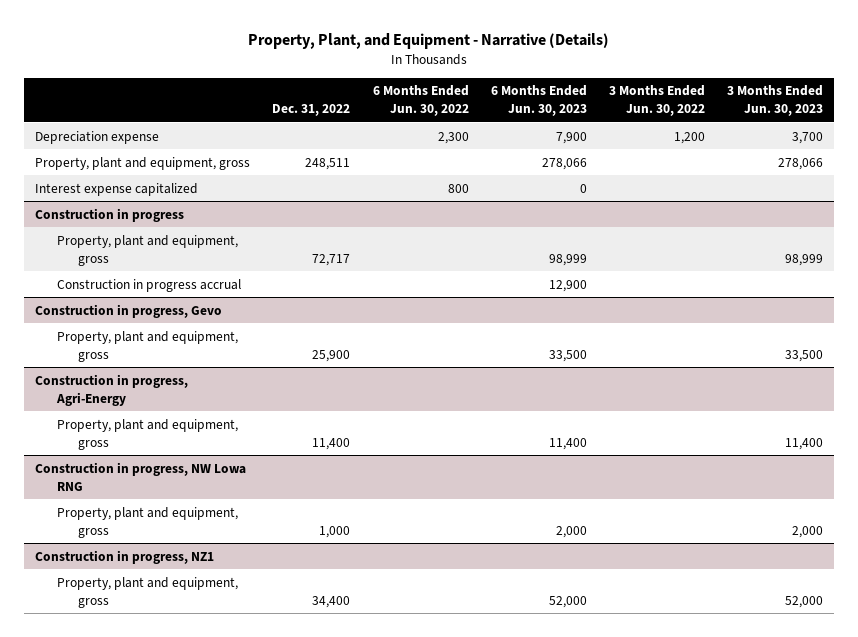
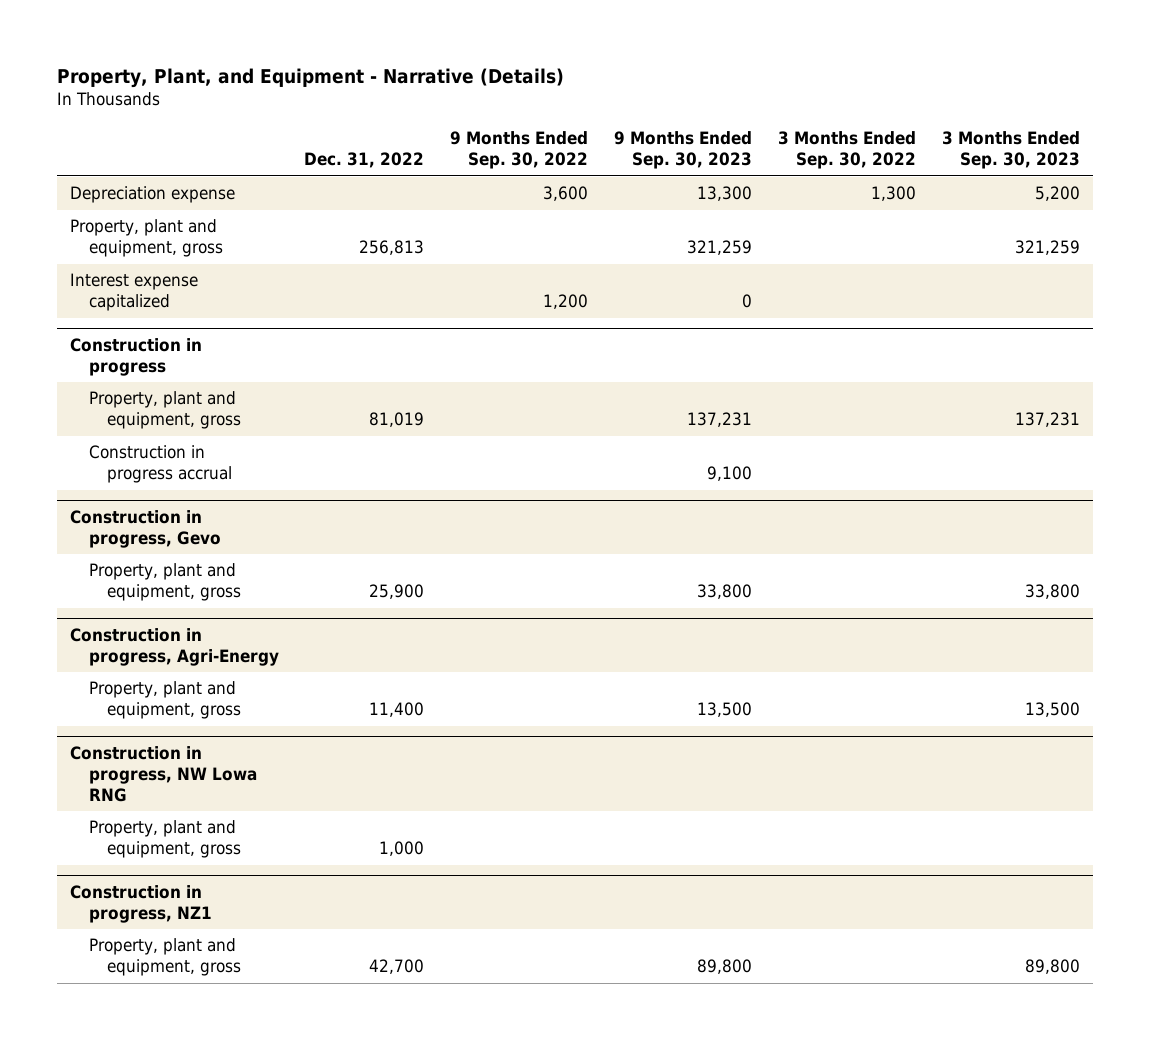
[372,85,469,117] 6 Months Ended Jun. 30, 2022 -> none
[490,85,587,117] 6 Months Ended Jun. 30, 2023 -> none
[609,85,706,117] 3 Months Ended Jun. 30, 2022 -> none
[727,85,824,117] 3 Months Ended Jun. 30, 2023 -> none
none -> [450,131,589,170] 9 Months Ended Sep. 30, 2022
none -> [614,131,753,170] 9 Months Ended Sep. 30, 2023
none -> [778,131,917,170] 3 Months Ended Sep. 30, 2022
none -> [941,131,1080,170] 3 Months Ended Sep. 30, 2023
[305,157,351,170] 248,511 -> [359,240,425,256] 256,813
[312,253,351,266] 72,717 -> [369,412,425,428] 81,019
[312,595,351,608] 34,400 -> [369,959,425,975] 42,700

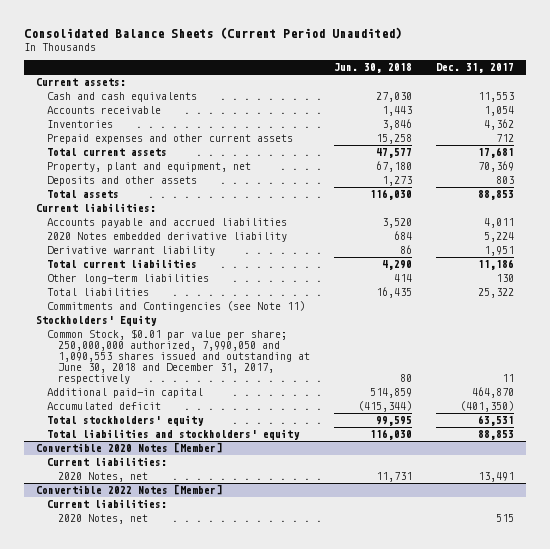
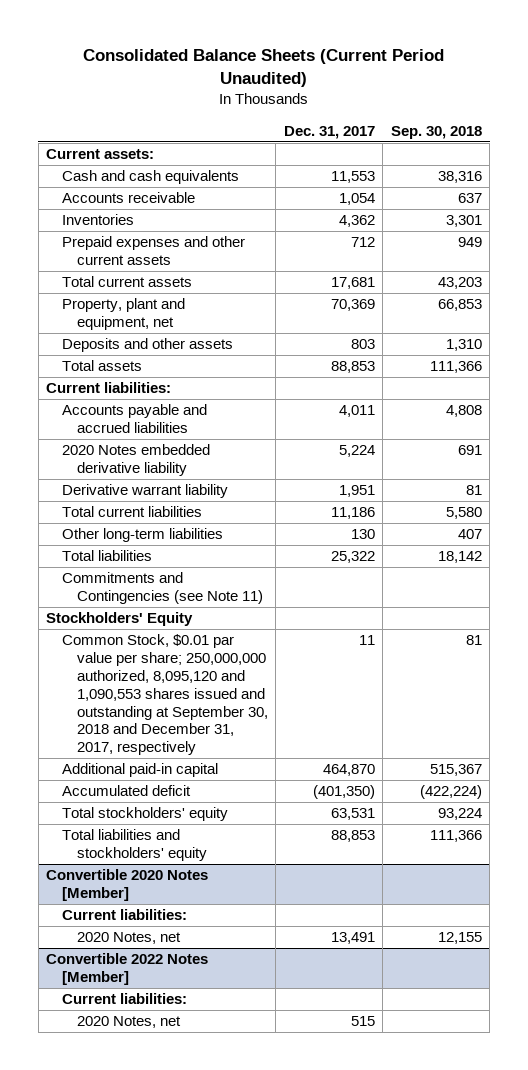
[333,63,412,74] Jun. 30, 2018 -> none
none -> [390,125,482,139] Sep. 30, 2018
[46,329,311,384] Common Stock, $0.01 par value per share; 250,000,000 authorized, 7,990,050 and 1,090,553 shares issued and outstanding at June 30, 2018 and December 31, 2017, respectively -> [61,634,268,756] Common Stock, $0.01 par value per share; 250,000,000 authorized, 8,095,120 and 1,090,553 shares issued and outstanding at September 30, 2018 and December 31, 2017, respectively

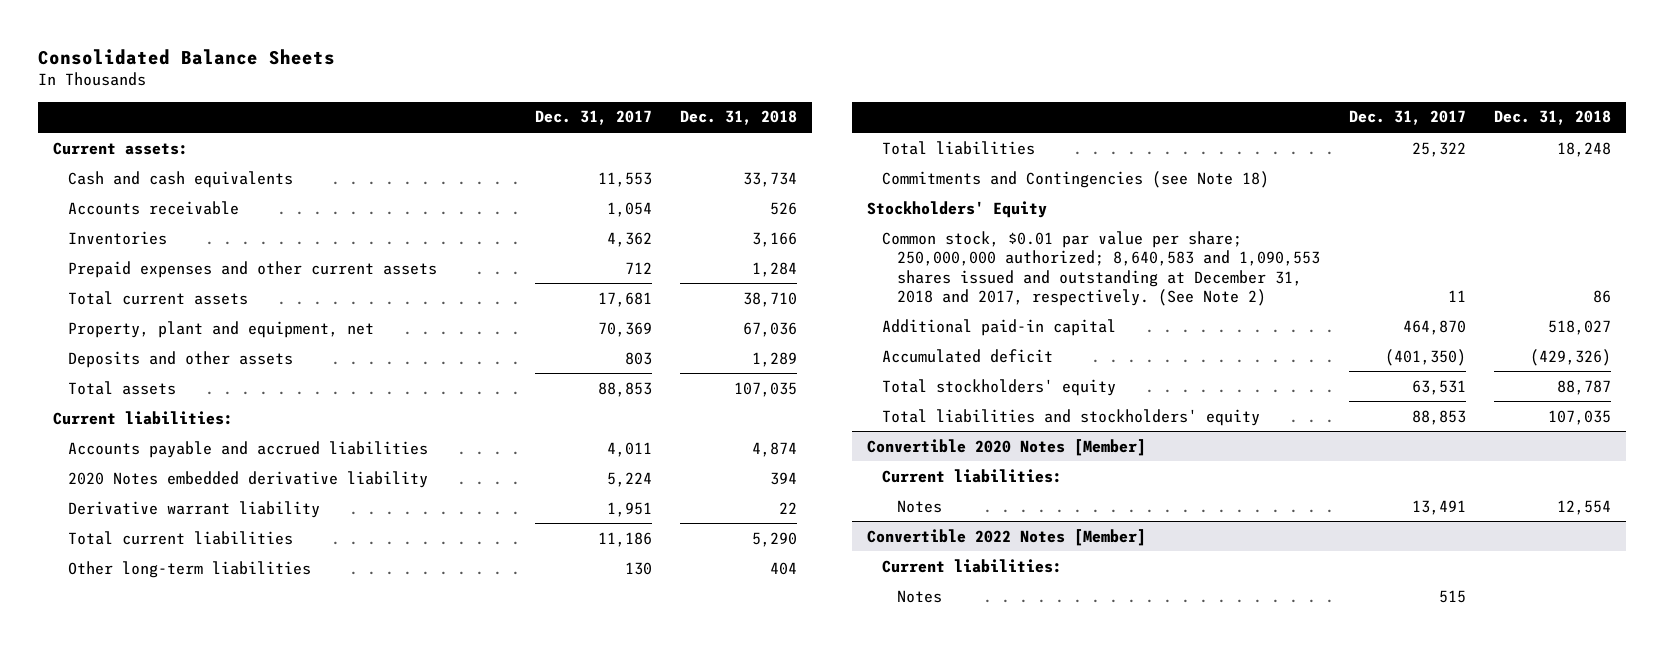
[83,49,445,88] Consolidated Balance Sheets (Current Period Unaudited) -> [38,48,336,65] Consolidated Balance Sheets
[390,125,482,139] Sep. 30, 2018 -> none
none -> [680,110,798,126] Dec. 31, 2018
[61,572,263,605] Commitments and Contingencies (see Note 11) -> [881,170,1269,188] Commitments and Contingencies (see Note 18)
[61,634,268,756] Common Stock, $0.01 par value per share; 250,000,000 authorized, 8,095,120 and 1,090,553 shares issued and outstanding at September 30, 2018 and December 31, 2017, respectively -> [881,230,1320,306] Common stock, $0.01 par value per share; 250,000,000 authorized; 8,640,583 and 1,090,553 shares issued and outstanding at December 31, 2018 and 2017, respectively. (See Note 2)
[76,932,181,945] 2020 Notes, net -> [896,499,942,513] Notes
[76,1016,181,1029] 2020 Notes, net -> [896,589,942,603] Notes

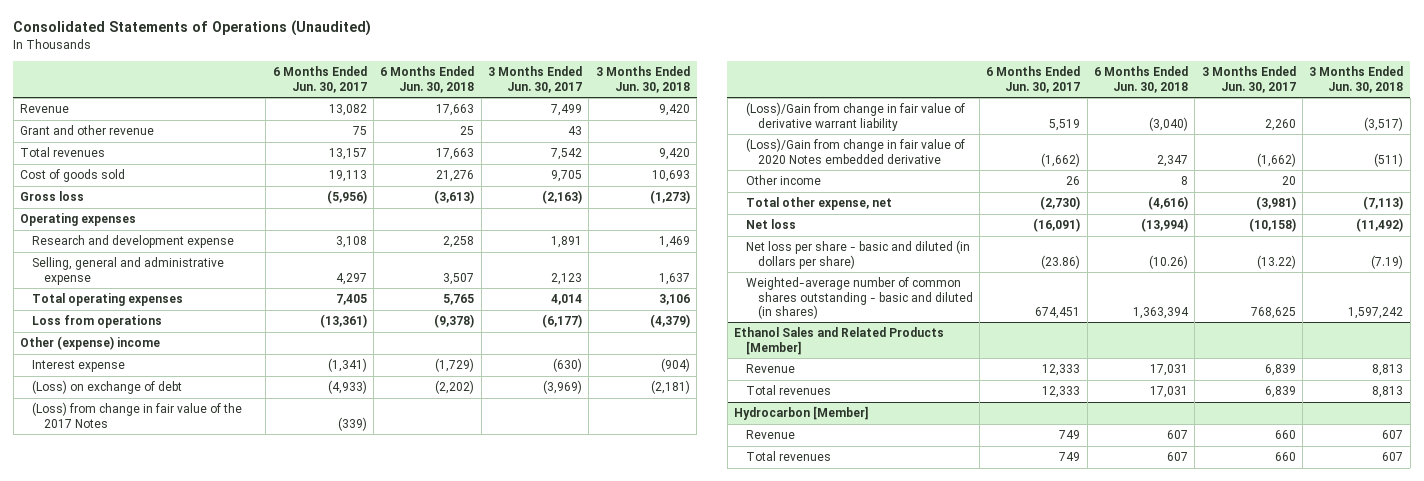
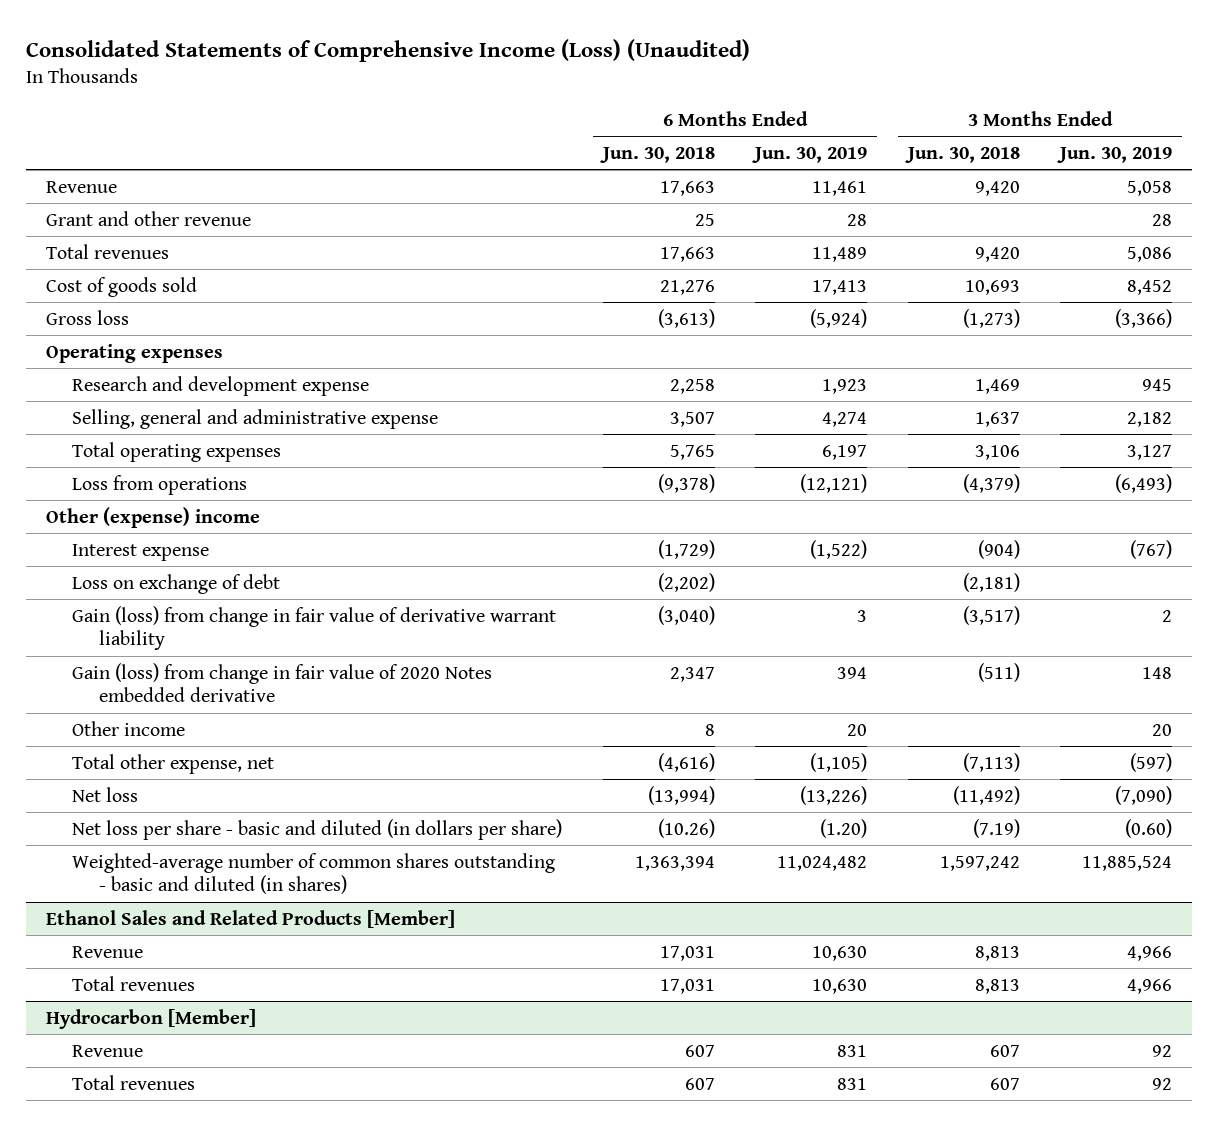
[13,20,372,37] Consolidated Statements of Operations (Unaudited) -> [25,38,750,62] Consolidated Statements of Comprehensive Income (Loss) (Unaudited)
[272,66,367,93] 6 Months Ended Jun. 30, 2017 -> none
[487,66,582,93] 3 Months Ended Jun. 30, 2017 -> none
none -> [752,146,868,163] Jun. 30, 2019
none -> [1057,146,1173,163] Jun. 30, 2019
[32,402,243,428] (Loss) from change in fair value of the 2017 Notes -> none
[32,380,183,395] (Loss) on exchange of debt -> [72,573,281,594] Loss on exchange of debt
[745,102,965,131] (Loss)/Gain from change in fair value of derivative warrant liability -> [72,605,557,651] Gain (loss) from change in fair value of derivative warrant liability
[745,138,965,164] (Loss)/Gain from change in fair value of 2020 Notes embedded derivative -> [72,662,493,703] Gain (loss) from change in fair value of 2020 Notes embedded derivative

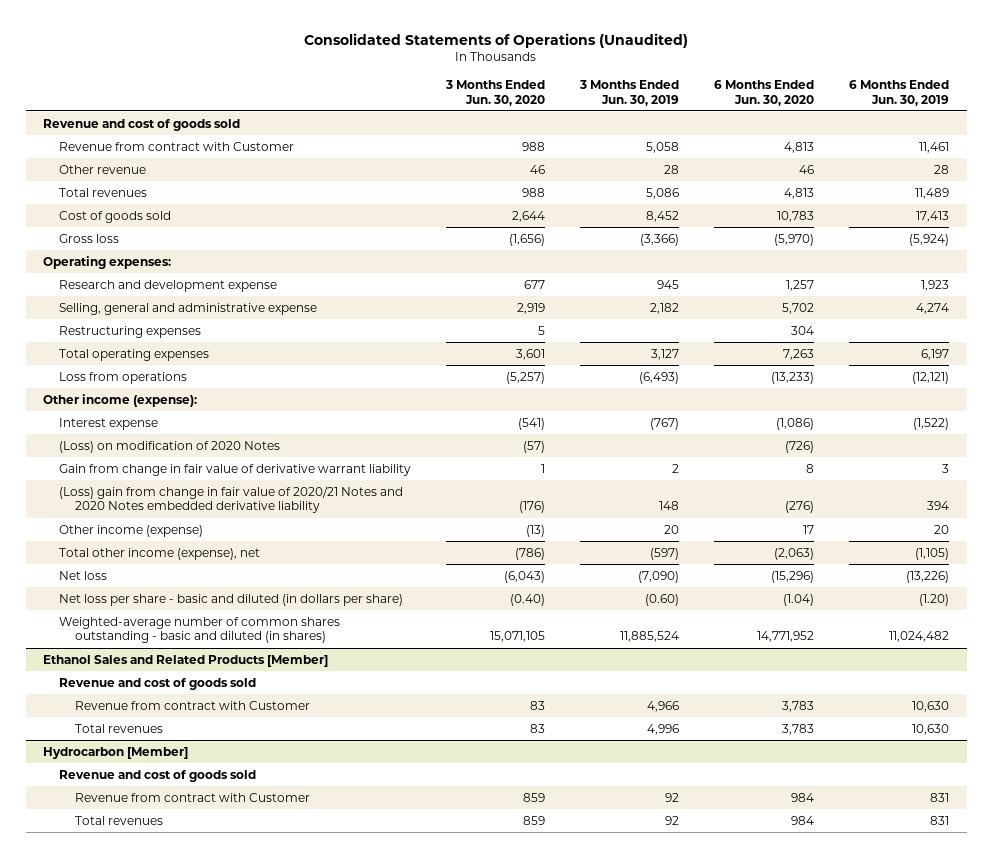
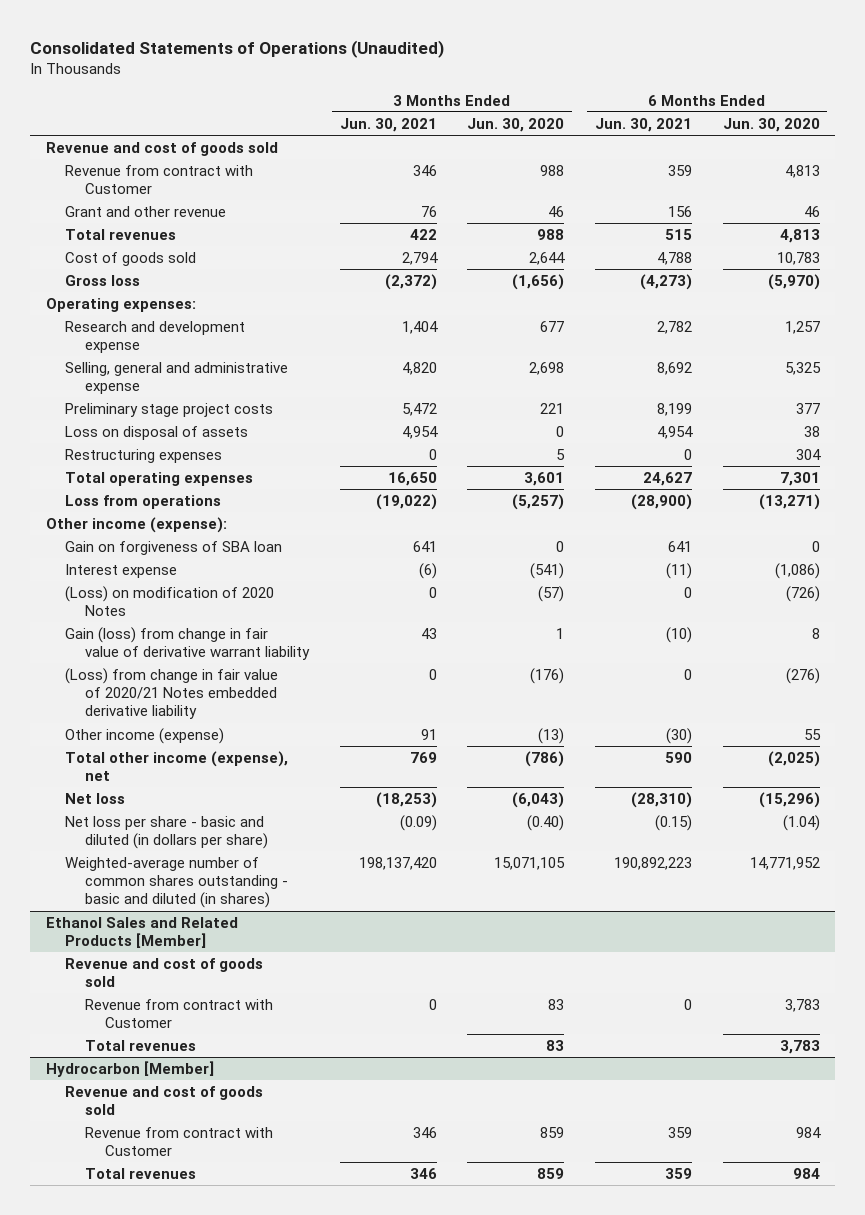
[579,80,680,106] 3 Months Ended Jun. 30, 2019 -> none
[849,80,950,106] 6 Months Ended Jun. 30, 2019 -> none
none -> [339,117,437,132] Jun. 30, 2021
none -> [595,117,693,132] Jun. 30, 2021
[59,164,147,174] Other revenue -> [65,205,227,217] Grant and other revenue
[517,302,546,314] 2,919 -> [529,361,565,375] 2,698
[782,302,815,314] 5,702 -> [784,361,821,375] 5,325
none -> [65,402,274,417] Preliminary stage project costs
none -> [65,425,249,440] Loss on disposal of assets
[783,348,815,360] 7,263 -> [779,471,820,486] 7,301
[771,371,815,384] (13,233) -> [758,493,820,510] (13,271)
none -> [65,540,283,555] Gain on forgiveness of SBA loan
[59,463,412,476] Gain from change in fair value of derivative warrant liability -> [65,626,311,661] Gain (loss) from change in fair value of derivative warrant liability
[59,485,404,514] (Loss) gain from change in fair value of 2020/21 Notes and 2020 Notes embedded derivative liability -> [65,667,279,720] (Loss) from change in fair value of 2020/21 Notes embedded derivative liability
[803,524,815,534] 17 -> [803,728,821,740] 55
[774,547,815,560] (2,063) -> [767,750,820,767] (2,025)

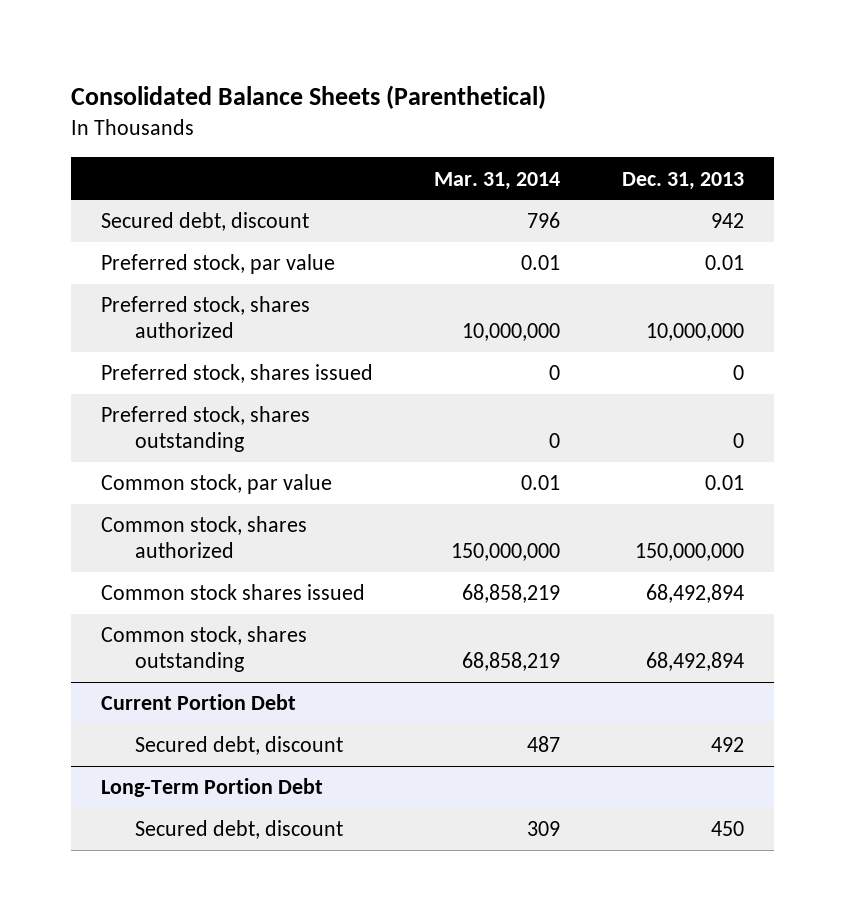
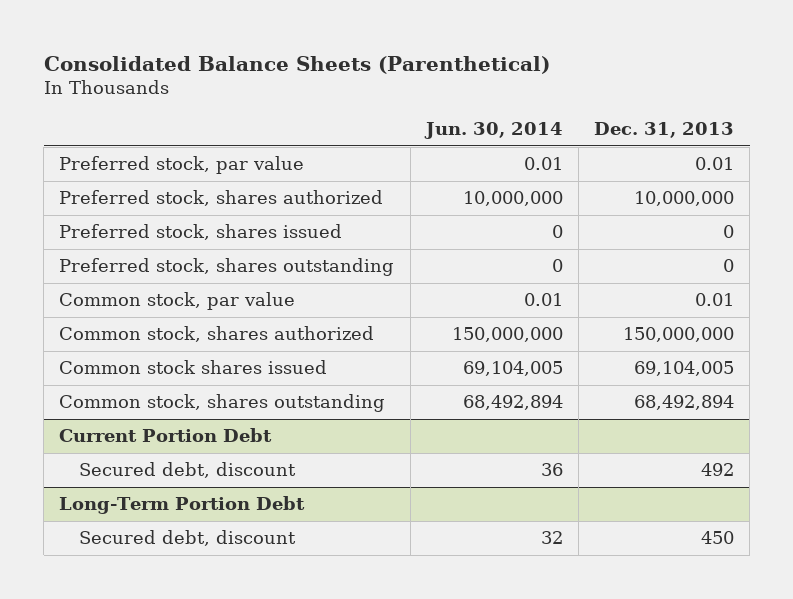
[434,171,561,190] Mar. 31, 2014 -> none
none -> [423,122,563,140] Jun. 30, 2014
[101,212,310,232] Secured debt, discount -> none
[645,584,744,604] 68,492,894 -> [634,361,735,377] 69,104,005

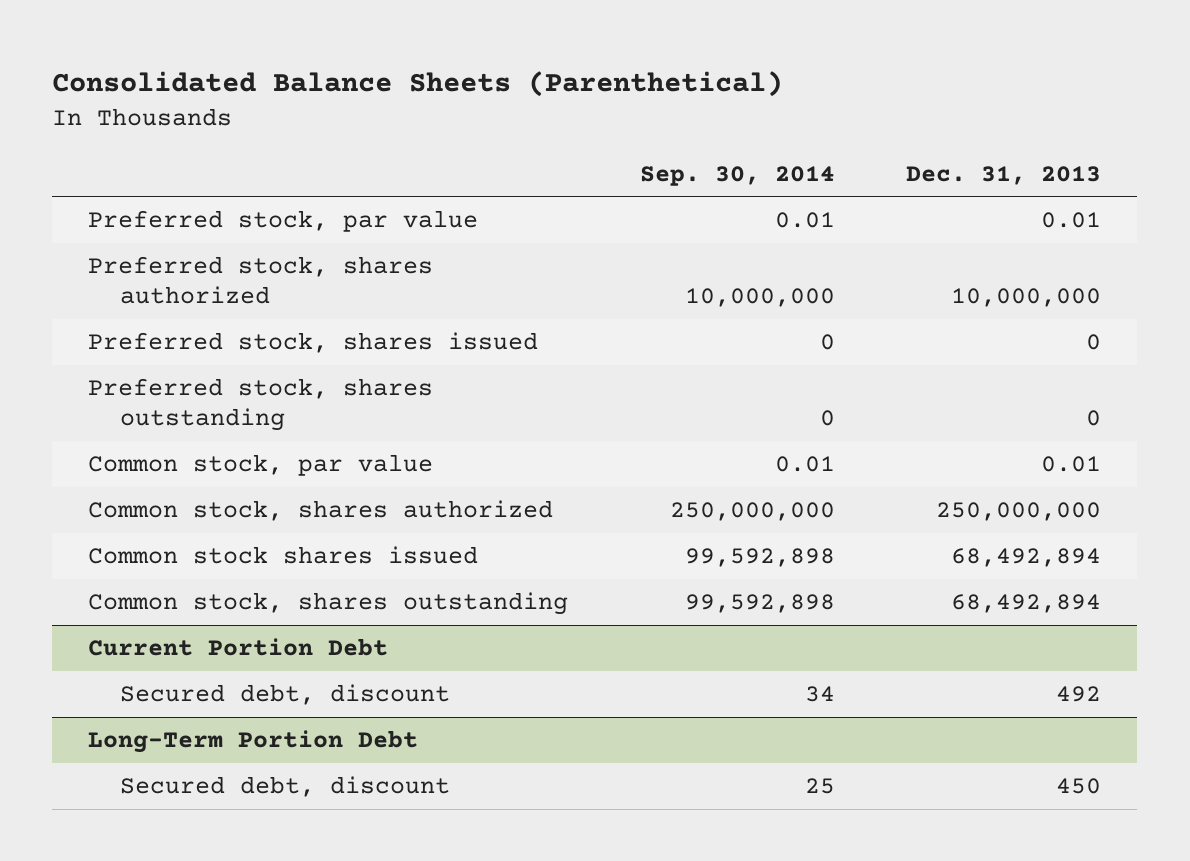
[423,122,563,140] Jun. 30, 2014 -> none
none -> [639,165,835,186] Sep. 30, 2014
[623,327,735,343] 150,000,000 -> [936,502,1102,522] 250,000,000
[634,361,735,377] 69,104,005 -> [951,548,1102,568] 68,492,894

